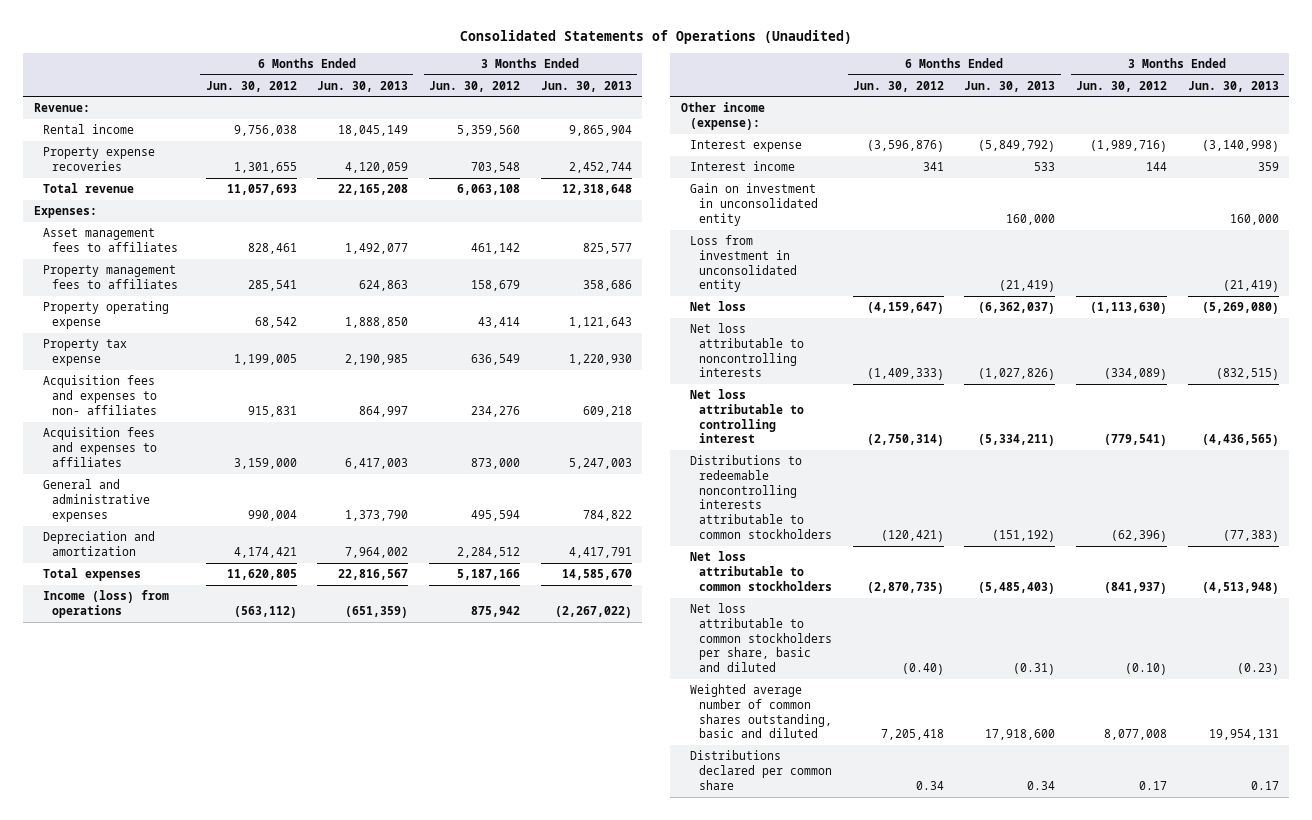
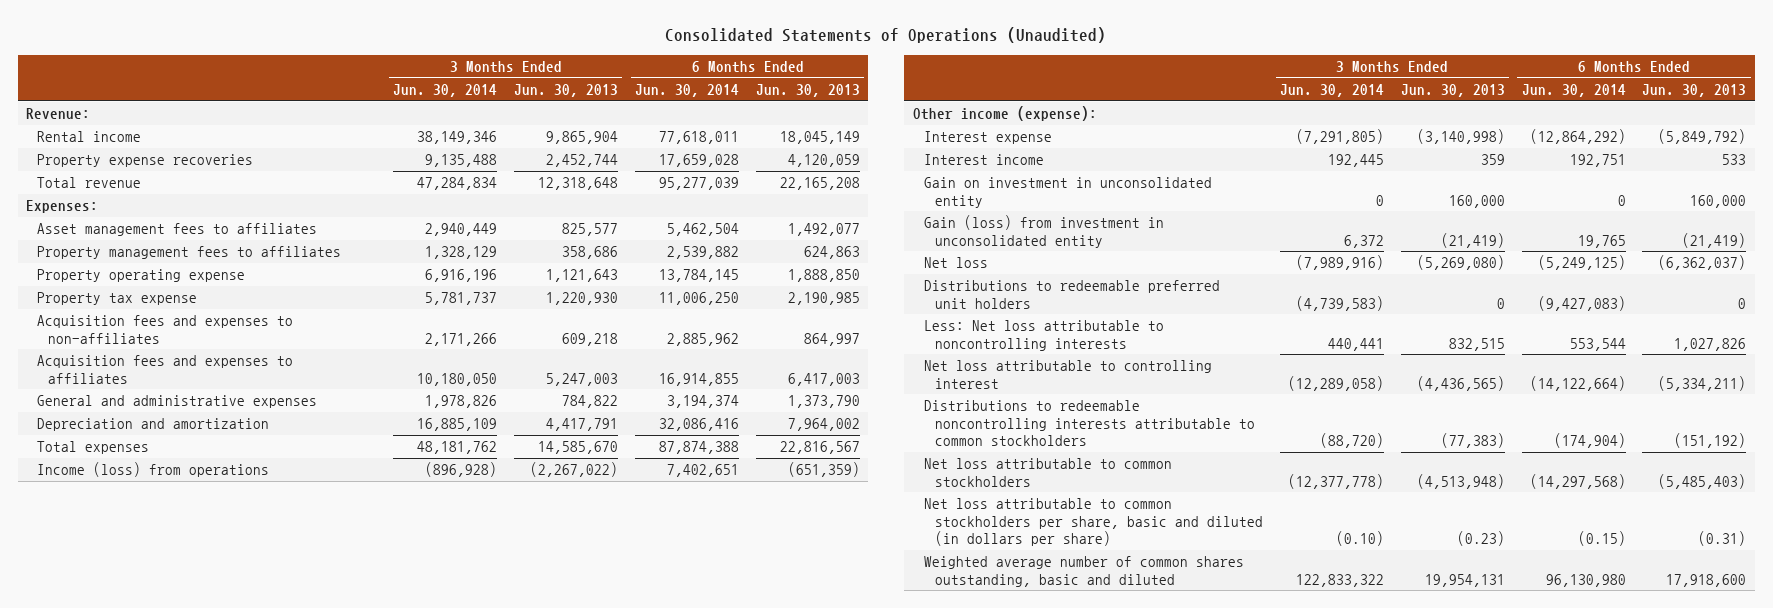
[205,80,297,92] Jun. 30, 2012 -> none
[428,80,520,92] Jun. 30, 2012 -> none
none -> [393,84,498,98] Jun. 30, 2014
none -> [635,84,740,98] Jun. 30, 2014
[42,375,157,415] Acquisition fees and expenses to non- affiliates -> [37,315,294,344] Acquisition fees and expenses to non-affiliates
[689,235,798,293] Loss from investment in unconsolidated entity -> [923,215,1164,248] Gain (loss) from investment in unconsolidated entity
none -> [923,280,1220,309] Distributions to redeemable preferred unit holders
[689,323,805,378] Net loss attributable to noncontrolling interests -> [923,320,1164,351] Less: Net loss attributable to noncontrolling interests
[978,368,1056,381] (1,027,826) -> [1674,337,1747,351] 1,027,826
[1215,368,1279,381] (832,515) -> [1448,337,1505,351] 832,515
[689,603,833,673] Net loss attributable to common stockholders per share, basic and diluted -> [923,498,1263,546] Net loss attributable to common stockholders per share, basic and diluted (in dollars per share)
[689,750,833,790] Distributions declared per common share -> none

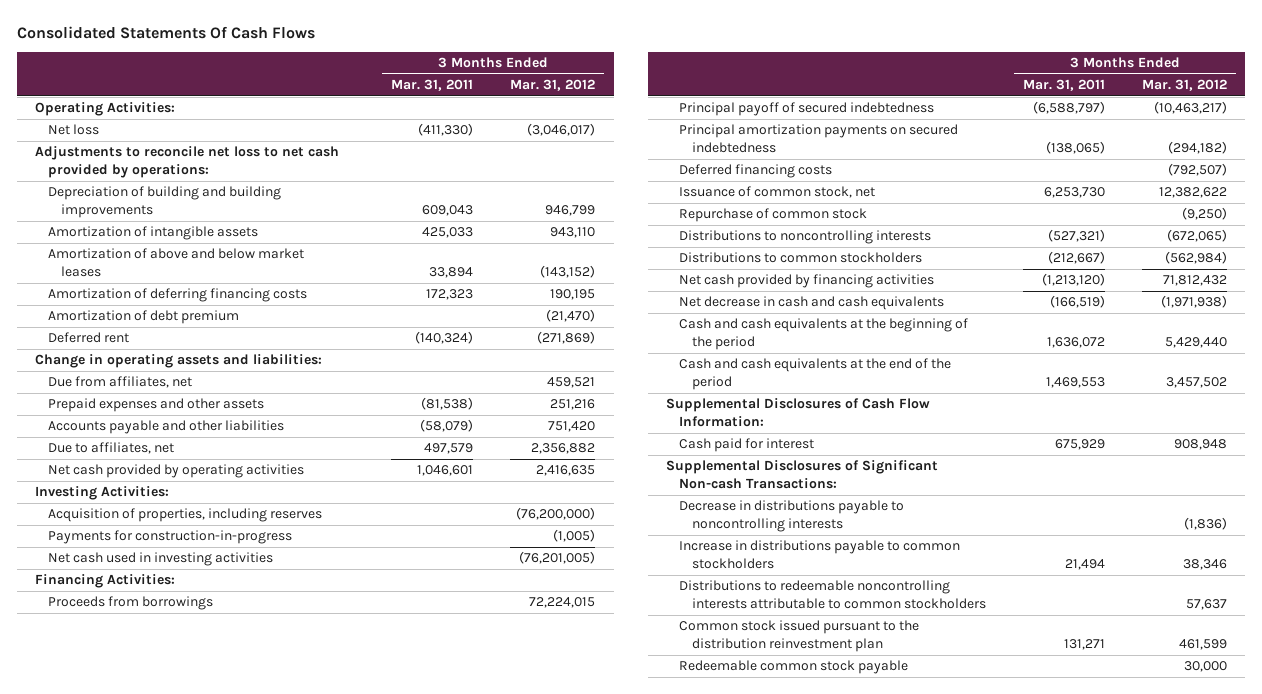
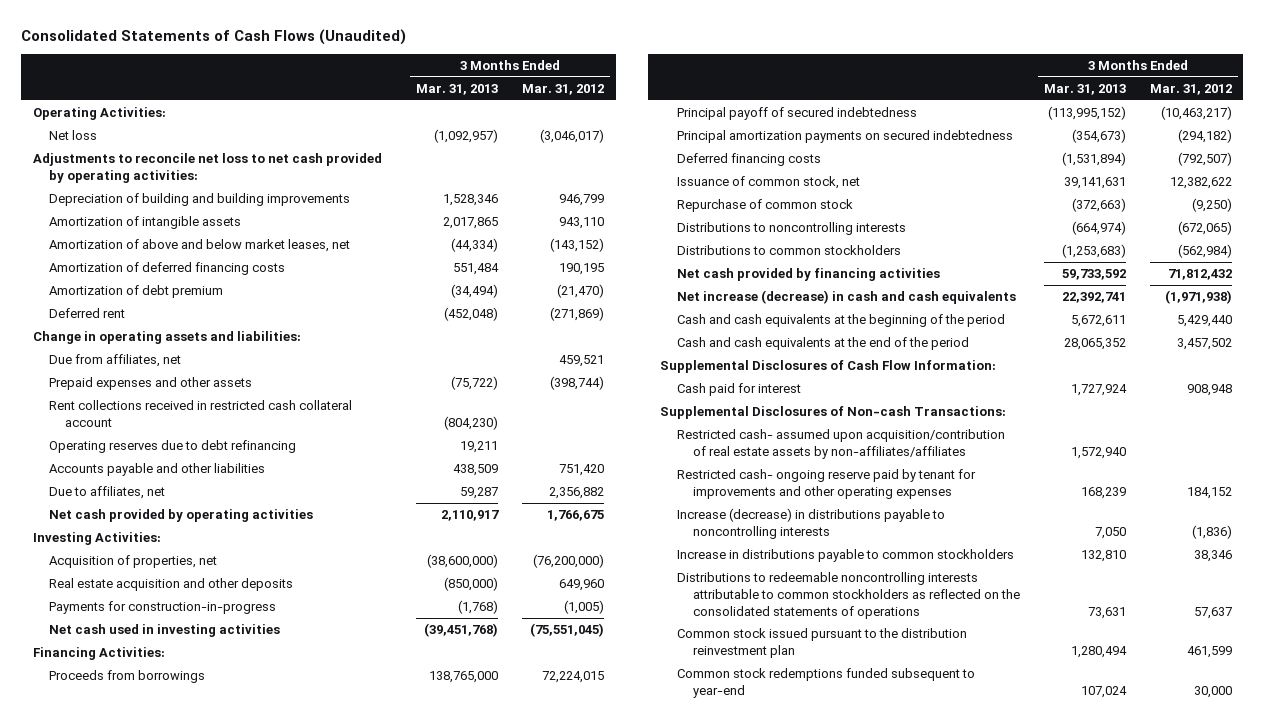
[16,26,315,40] Consolidated Statements Of Cash Flows -> [20,29,406,46] Consolidated Statements of Cash Flows (Unaudited)
[391,79,474,92] Mar. 31, 2011 -> none
none -> [416,83,499,95] Mar. 31, 2013
[35,146,340,179] Adjustments to reconcile net loss to net cash provided by operations: -> [32,153,382,183] Adjustments to reconcile net loss to net cash provided by operating activities:
[47,248,304,278] Amortization of above and below market leases -> [48,239,350,253] Amortization of above and below market leases, net
[47,288,307,303] Amortization of deferring financing costs -> [48,262,285,276] Amortization of deferred financing costs
[550,399,596,411] 251,216 -> [549,376,604,391] (398,744)
none -> [48,400,352,427] Rent collections received in restricted cash collateral account
none -> [48,440,296,454] Operating reserves due to debt refinancing
[536,465,596,477] 2,416,635 -> [546,510,604,522] 1,766,675
[47,508,322,523] Acquisition of properties, including reserves -> [48,555,217,569] Acquisition of properties, net
none -> [48,578,293,592] Real estate acquisition and other deposits
[519,551,596,565] (76,201,005) -> [529,623,604,638] (75,551,045)
[679,296,945,311] Net decrease in cash and cash equivalents -> [676,290,1016,305] Net increase (decrease) in cash and cash equivalents
[666,460,939,490] Supplemental Disclosures of Significant Non-cash Transactions: -> [660,406,1007,420] Supplemental Disclosures of Non-cash Transactions:
none -> [676,429,1005,459] Restricted cash- assumed upon acquisition/contribution of real estate assets by non-affiliates/affiliates
none -> [676,469,976,499] Restricted cash- ongoing reserve paid by tenant for improvements and other operating expenses
[679,500,905,533] Decrease in distributions payable to noncontrolling interests -> [676,508,945,539] Increase (decrease) in distributions payable to noncontrolling interests
[679,580,987,610] Distributions to redeemable noncontrolling interests attributable to common stockholders -> [676,572,1021,619] Distributions to redeemable noncontrolling interests attributable to common stockholders as reflected on the consolidated statements of operations
[679,660,909,675] Redeemable common stock payable -> none
none -> [676,668,975,698] Common stock redemptions funded subsequent to year-end

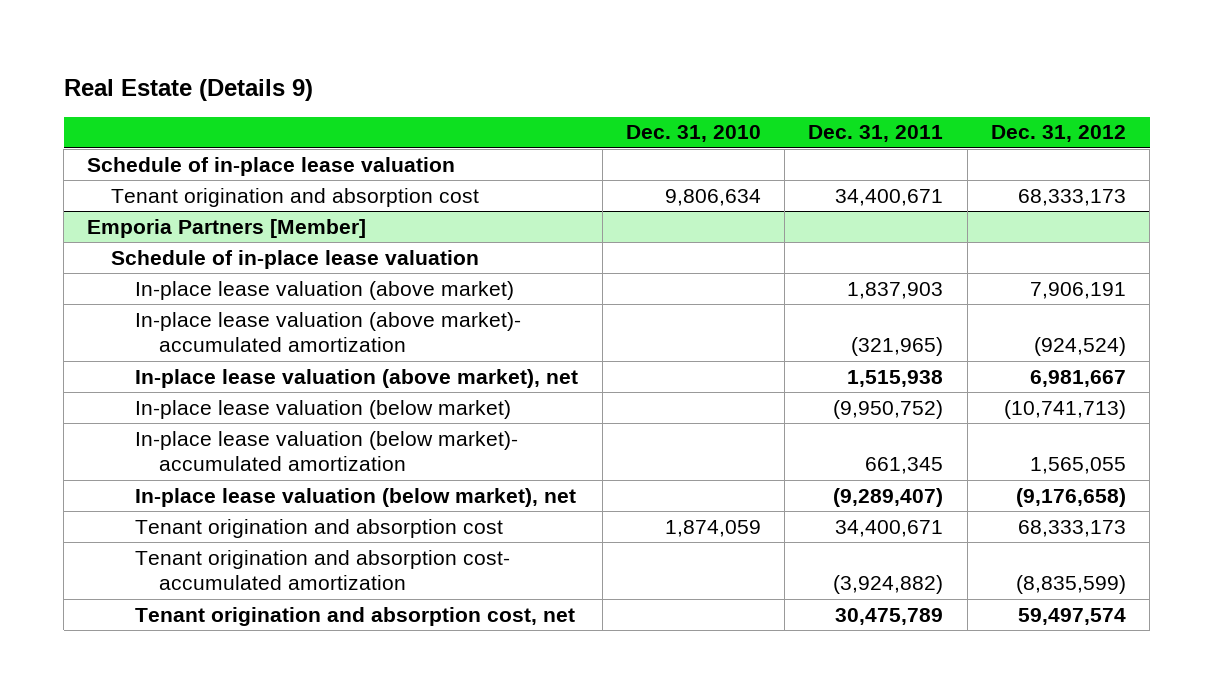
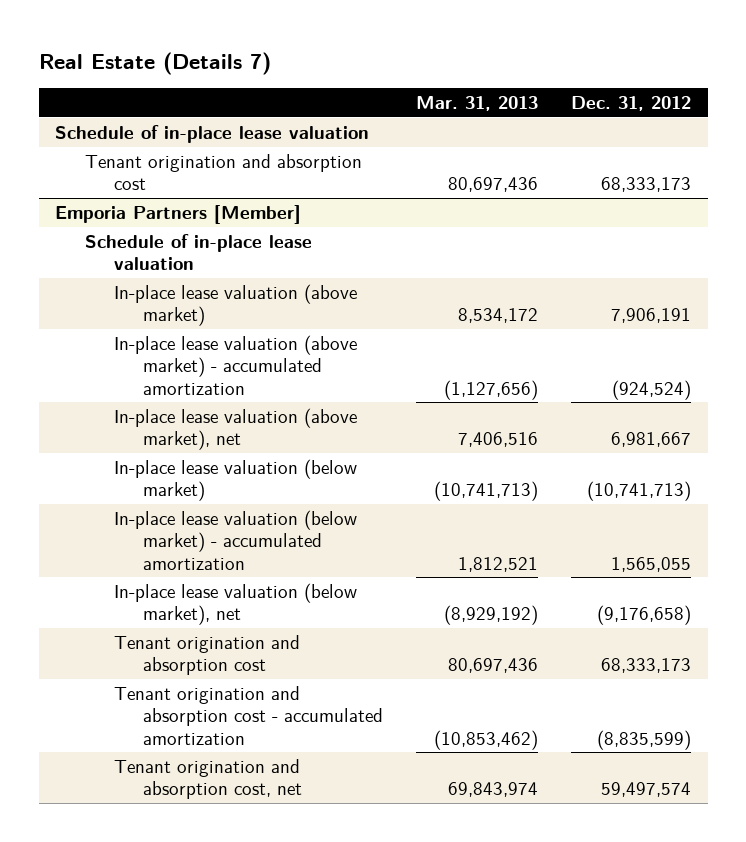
[63,78,313,101] Real Estate (Details 9) -> [38,51,271,75] Real Estate (Details 7)
[625,125,761,143] Dec. 31, 2010 -> none
[808,125,944,143] Dec. 31, 2011 -> none
none -> [416,96,539,112] Mar. 31, 2013
[135,311,522,353] In-place lease valuation (above market)- accumulated amortization -> [113,335,357,395] In-place lease valuation (above market) - accumulated amortization
[135,430,519,472] In-place lease valuation (below market)- accumulated amortization -> [113,510,357,570] In-place lease valuation (below market) - accumulated amortization
[135,549,511,591] Tenant origination and absorption cost- accumulated amortization -> [113,686,384,745] Tenant origination and absorption cost - accumulated amortization

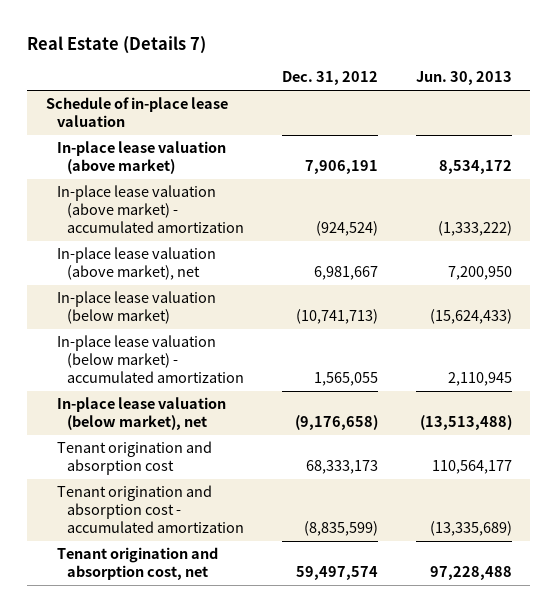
[416,96,539,112] Mar. 31, 2013 -> none
none -> [415,71,512,86] Jun. 30, 2013
[84,154,362,191] Tenant origination and absorption cost -> none
[55,205,302,225] Emporia Partners [Member] -> none
[84,234,312,271] Schedule of in-place lease valuation -> none

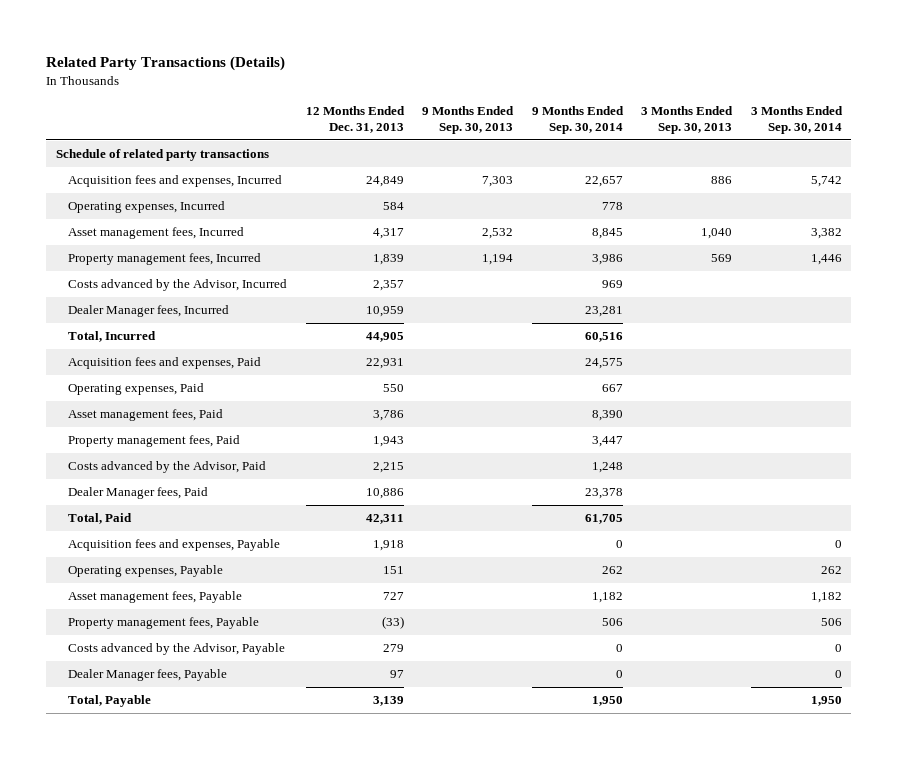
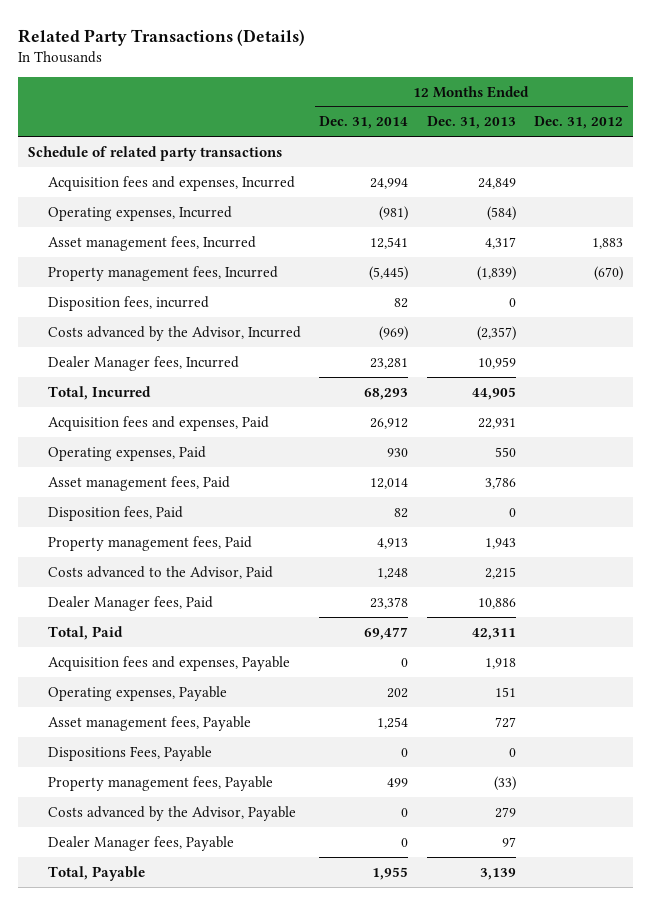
[422,106,515,135] 9 Months Ended Sep. 30, 2013 -> none
[531,106,624,135] 9 Months Ended Sep. 30, 2014 -> none
[641,106,734,135] 3 Months Ended Sep. 30, 2013 -> none
[750,106,843,135] 3 Months Ended Sep. 30, 2014 -> none
none -> [319,116,409,130] Dec. 31, 2014
none -> [534,116,624,130] Dec. 31, 2012
[382,202,404,211] 584 -> [486,205,516,221] (584)
[372,254,404,266] 1,839 -> [476,265,516,281] (1,839)
none -> [47,295,209,311] Disposition fees, incurred
[372,280,404,292] 2,357 -> [476,325,516,341] (2,357)
none -> [47,505,183,521] Disposition fees, Paid
[67,461,266,474] Costs advanced by the Advisor, Paid -> [47,565,273,579] Costs advanced to the Advisor, Paid
none -> [47,745,212,761] Dispositions Fees, Payable

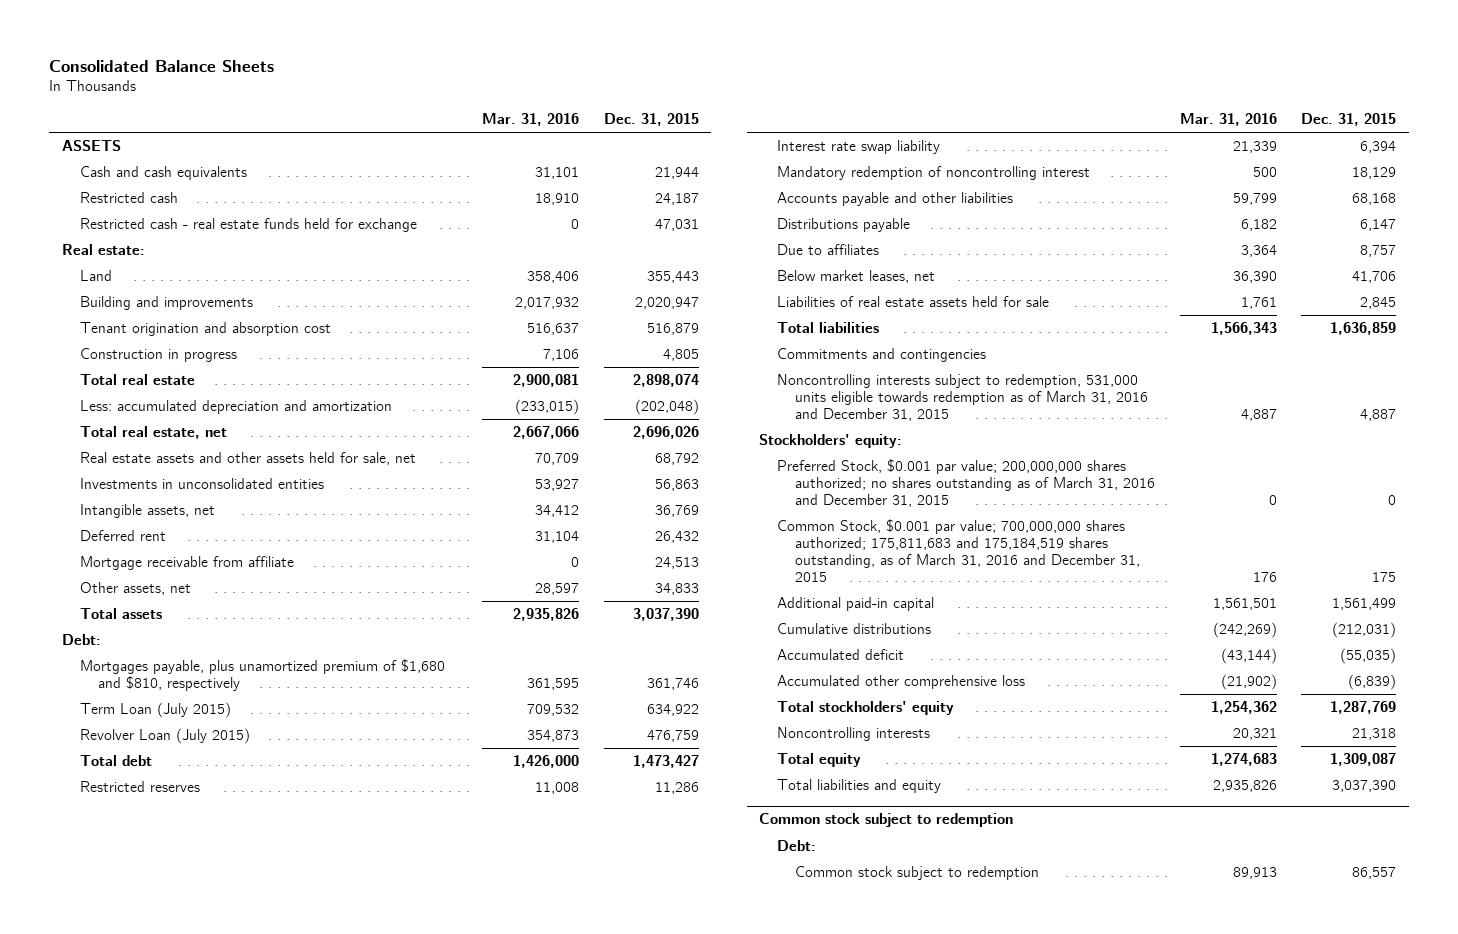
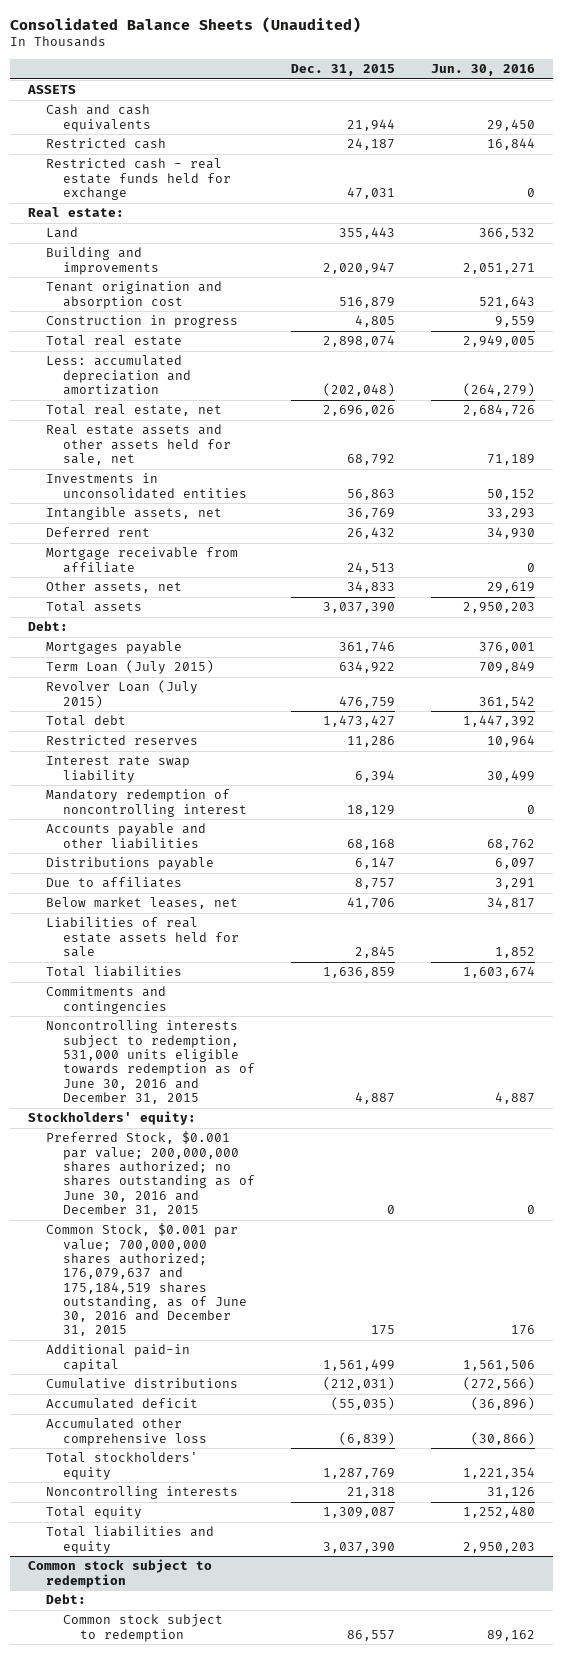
[49,59,275,72] Consolidated Balance Sheets -> [10,16,362,33] Consolidated Balance Sheets (Unaudited)
[482,113,580,127] Mar. 31, 2016 -> none
none -> [430,64,535,77] Jun. 30, 2016
[79,659,445,691] Mortgages payable, plus unamortized premium of $1,680 and $810, respectively -> [45,641,182,655] Mortgages payable
[777,374,1149,421] Noncontrolling interests subject to redemption, 531,000 units eligible towards redemption as of March 31, 2016 and December 31, 2015 -> [45,1020,255,1104] Noncontrolling interests subject to redemption, 531,000 units eligible towards redemption as of June 30, 2016 and December 31, 2015
[777,459,1156,507] Preferred Stock, $0.001 par value; 200,000,000 shares authorized; no shares outstanding as of March 31, 2016 and December 31, 2015 -> [45,1131,255,1216] Preferred Stock, $0.001 par value; 200,000,000 shares authorized; no shares outstanding as of June 30, 2016 and December 31, 2015
[777,519,1141,582] Common Stock, $0.001 par value; 700,000,000 shares authorized; 175,811,683 and 175,184,519 shares outstanding, as of March 31, 2016 and December 31, 2015 -> [45,1223,247,1337] Common Stock, $0.001 par value; 700,000,000 shares authorized; 176,079,637 and 175,184,519 shares outstanding, as of June 30, 2016 and December 31, 2015

